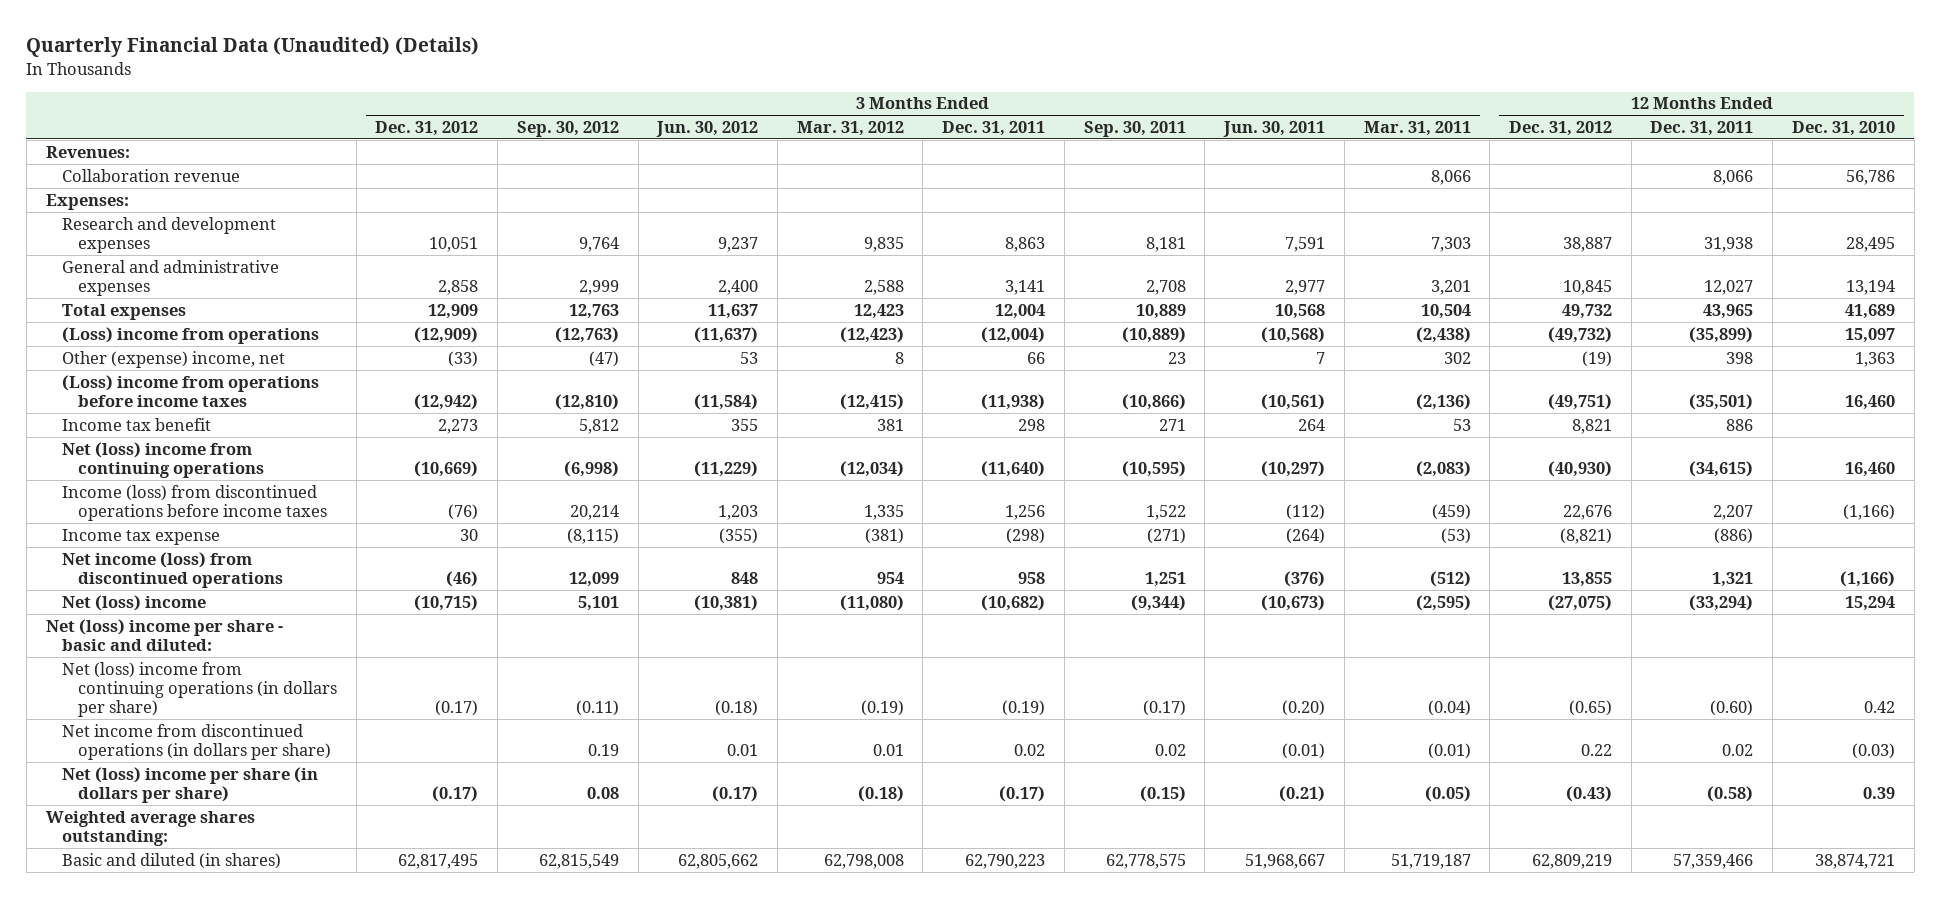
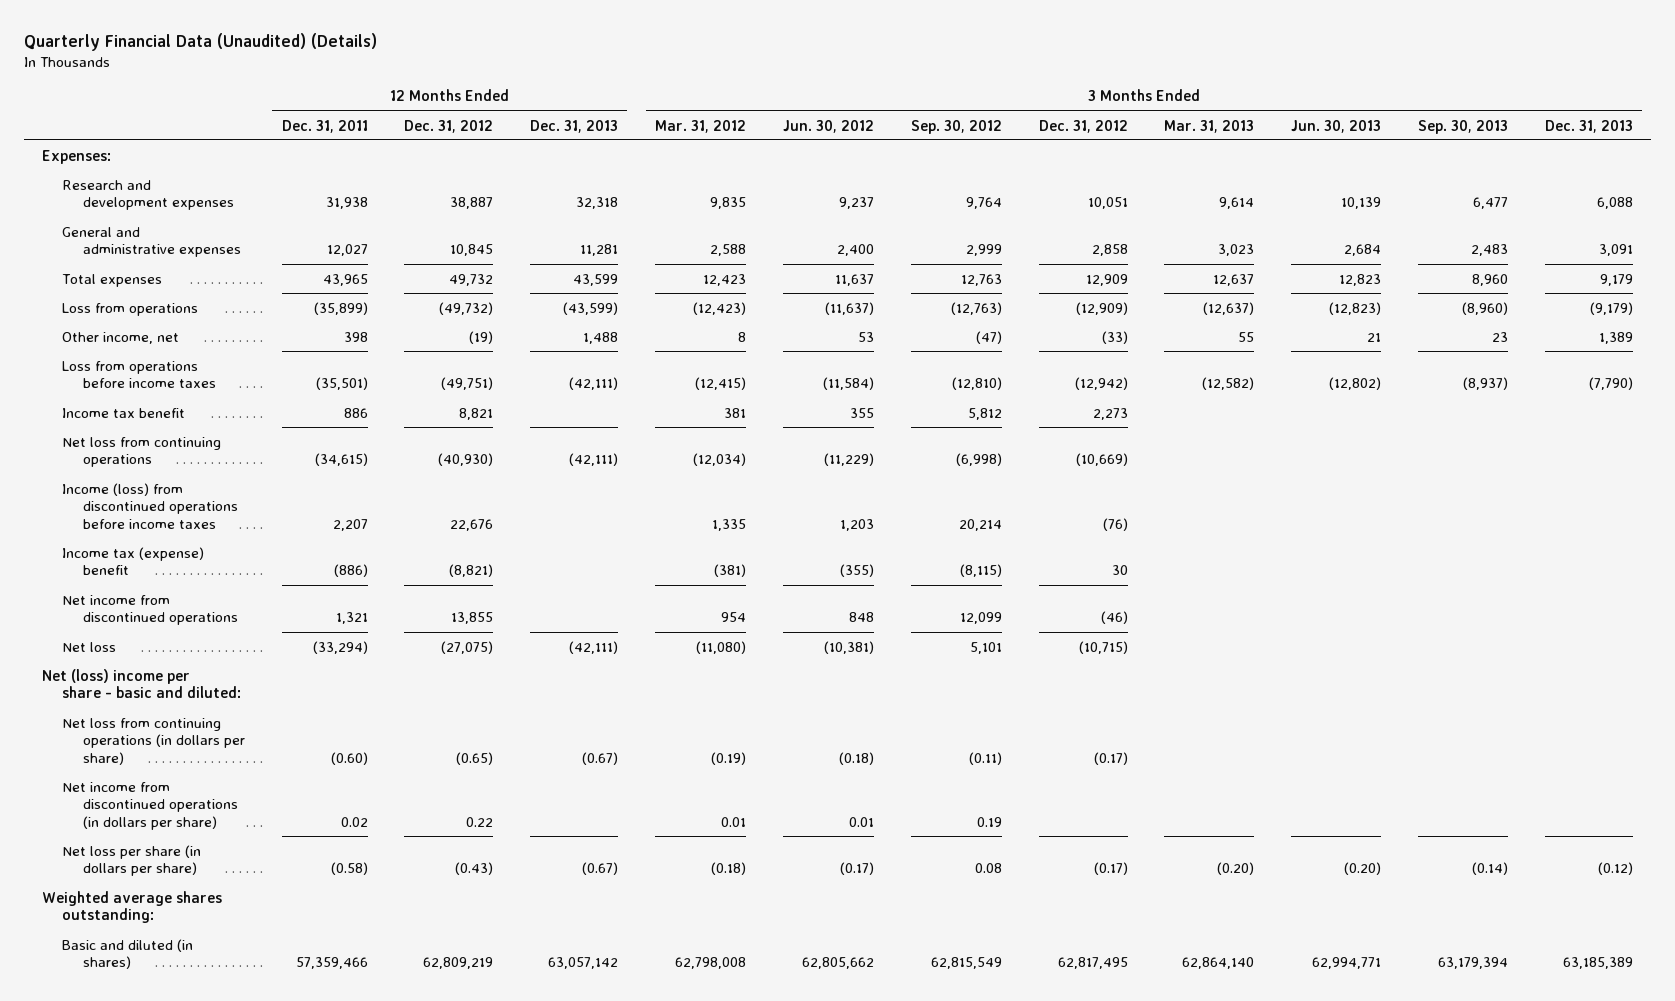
[942,121,1046,137] Dec. 31, 2011 -> none
[1083,121,1186,138] Sep. 30, 2011 -> none
[1223,121,1326,138] Jun. 30, 2011 -> none
[1363,121,1471,137] Mar. 31, 2011 -> none
[1791,121,1895,137] Dec. 31, 2010 -> none
none -> [530,119,619,133] Dec. 31, 2013
none -> [1164,119,1255,133] Mar. 31, 2013
none -> [1291,119,1382,133] Jun. 30, 2013
none -> [1417,119,1508,134] Sep. 30, 2013
none -> [1544,119,1633,133] Dec. 31, 2013
[45,145,130,158] Revenues: -> none
[61,168,240,182] Collaboration revenue -> none
[61,326,319,344] (Loss) income from operations -> [62,302,199,316] Loss from operations
[61,350,285,368] Other (expense) income, net -> [62,331,180,344] Other income, net
[61,374,319,408] (Loss) income from operations before income taxes -> [62,360,216,389] Loss from operations before income taxes
[61,441,264,479] Net (loss) income from continuing operations -> [62,436,222,468] Net loss from continuing operations
[61,528,220,545] Income tax expense -> [62,546,205,576] Income tax (expense) benefit
[61,551,283,589] Net income (loss) from discontinued operations -> [62,594,238,626] Net income from discontinued operations
[61,594,206,611] Net (loss) income -> [62,641,117,652] Net loss
[61,661,337,718] Net (loss) income from continuing operations (in dollars per share) -> [62,717,245,765] Net loss from continuing operations (in dollars per share)
[61,766,318,804] Net (loss) income per share (in dollars per share) -> [62,844,202,877] Net loss per share (in dollars per share)

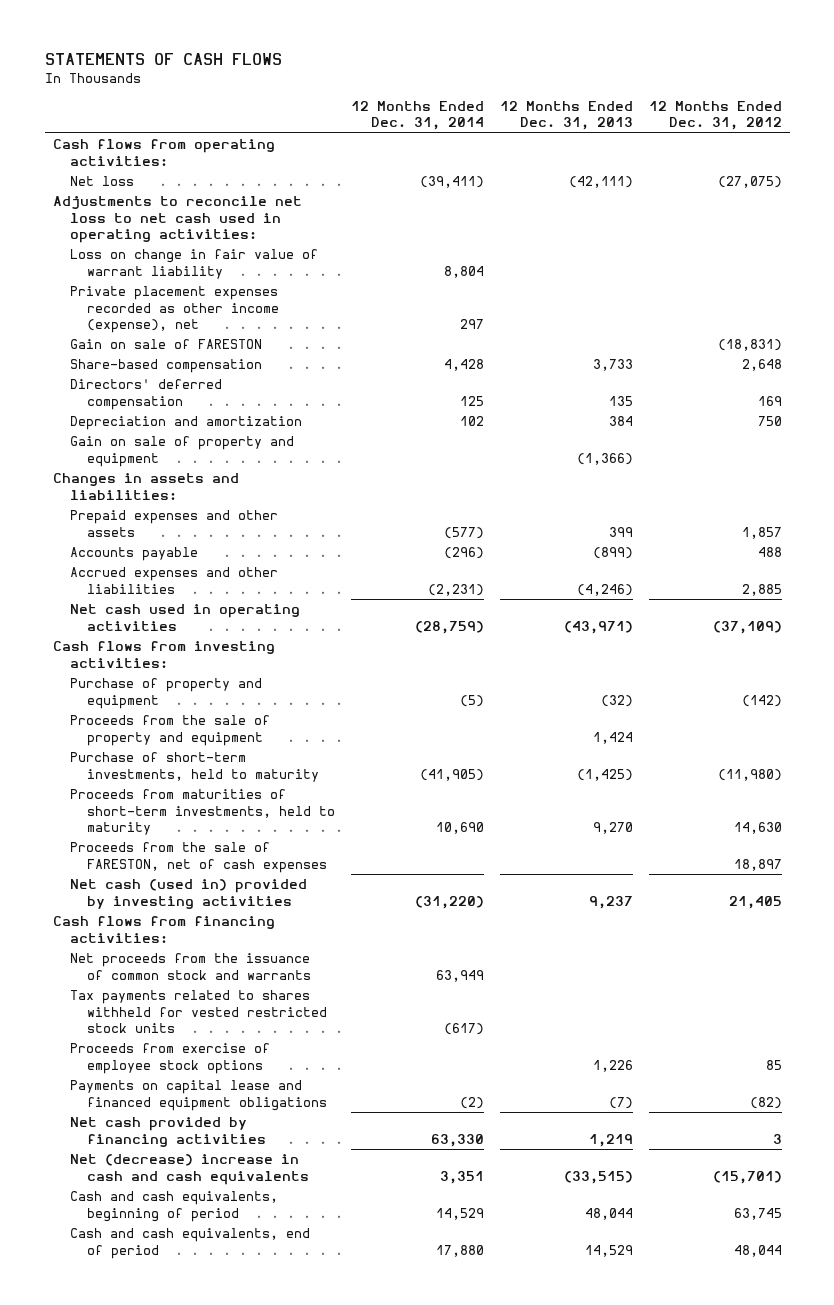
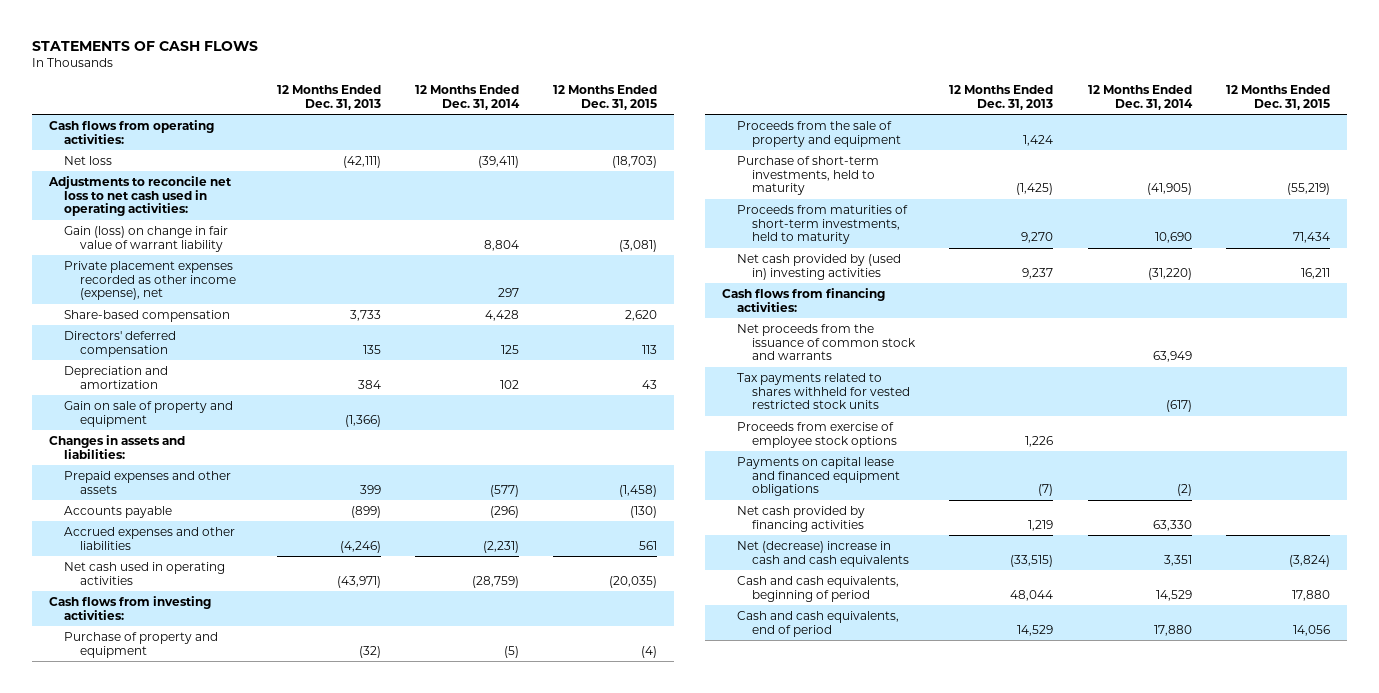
[648,100,782,131] 12 Months Ended Dec. 31, 2012 -> none
none -> [553,84,658,110] 12 Months Ended Dec. 31, 2015
[69,249,318,279] Loss on change in fair value of warrant liability -> [64,225,229,252] Gain (loss) on change in fair value of warrant liability
[69,339,262,350] Gain on sale of FARESTON -> none
[69,842,328,873] Proceeds from the sale of FARESTON, net of cash expenses -> none
[69,879,307,909] Net cash (used in) provided by investing activities -> [736,253,901,280] Net cash provided by (used in) investing activities

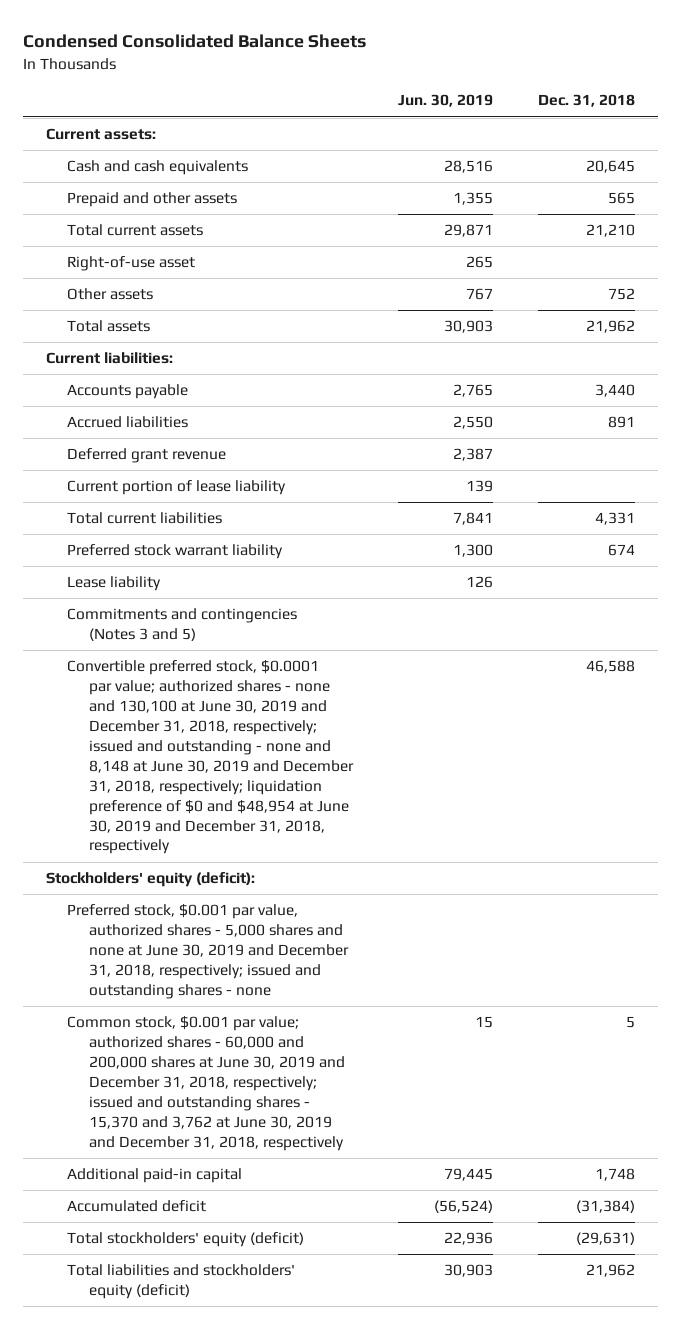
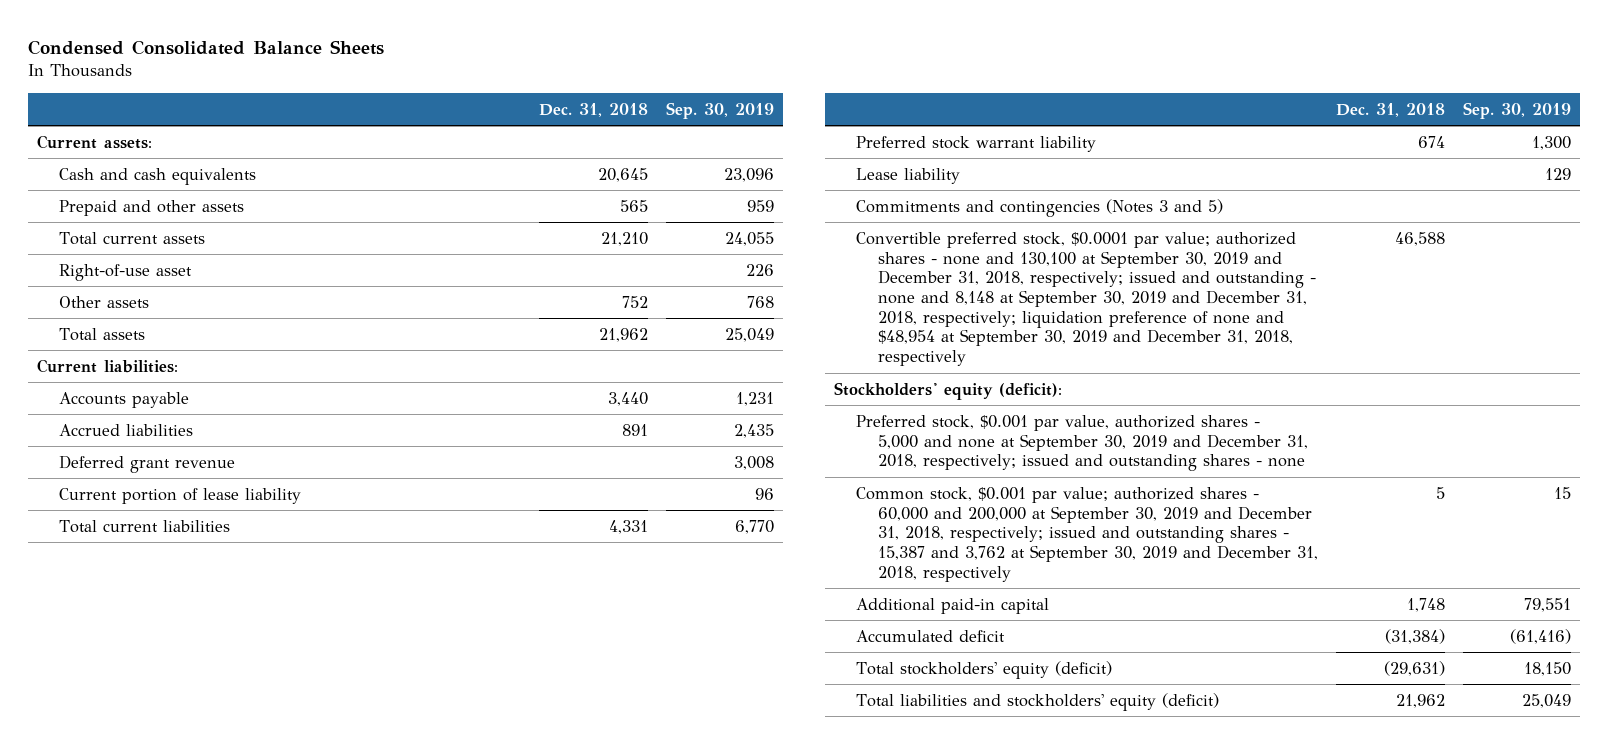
[397,94,493,108] Jun. 30, 2019 -> none
none -> [666,101,775,119] Sep. 30, 2019
[67,660,354,855] Convertible preferred stock, $0.0001 par value; authorized shares - none and 130,100 at June 30, 2019 and December 31, 2018, respectively; issued and outstanding - none and 8,148 at June 30, 2019 and December 31, 2018, respectively; liquidation preference of $0 and $48,954 at June 30, 2019 and December 31, 2018, respectively -> [855,231,1316,367] Convertible preferred stock, $0.0001 par value; authorized shares - none and 130,100 at September 30, 2019 and December 31, 2018, respectively; issued and outstanding - none and 8,148 at September 30, 2019 and December 31, 2018, respectively; liquidation preference of none and $48,954 at September 30, 2019 and December 31, 2018, respectively
[67,904,349,999] Preferred stock, $0.001 par value, authorized shares - 5,000 shares and none at June 30, 2019 and December 31, 2018, respectively; issued and outstanding shares - none -> [855,414,1308,472] Preferred stock, $0.001 par value, authorized shares - 5,000 and none at September 30, 2019 and December 31, 2018, respectively; issued and outstanding shares - none
[67,1016,345,1151] Common stock, $0.001 par value; authorized shares - 60,000 and 200,000 shares at June 30, 2019 and December 31, 2018, respectively; issued and outstanding shares - 15,370 and 3,762 at June 30, 2019 and December 31, 2018, respectively -> [855,486,1318,582] Common stock, $0.001 par value; authorized shares - 60,000 and 200,000 at September 30, 2019 and December 31, 2018, respectively; issued and outstanding shares - 15,387 and 3,762 at September 30, 2019 and December 31, 2018, respectively

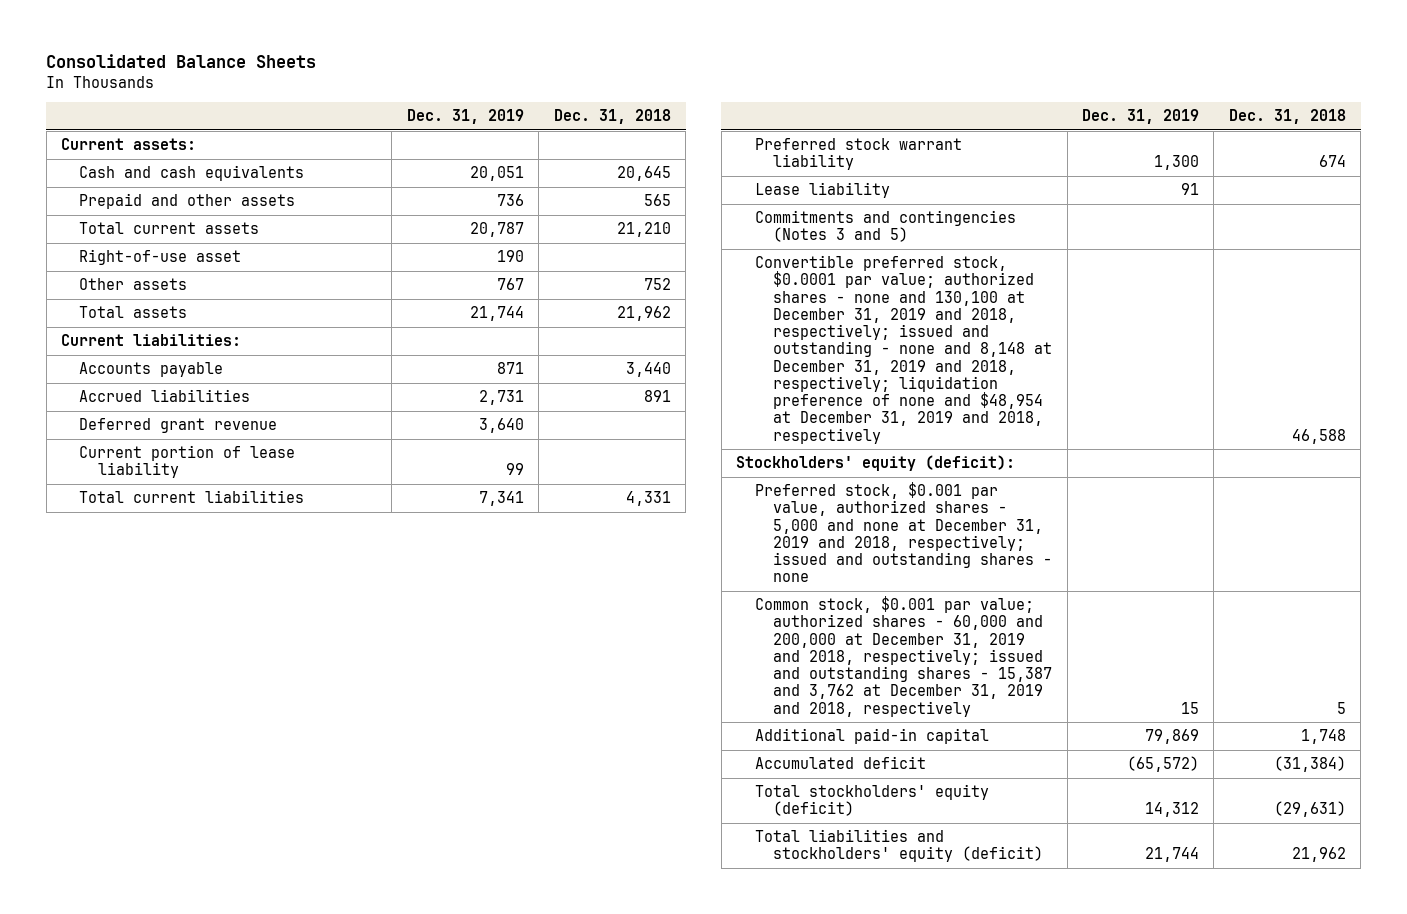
[27,39,384,55] Condensed Consolidated Balance Sheets -> [46,54,317,69] Consolidated Balance Sheets
[666,101,775,119] Sep. 30, 2019 -> none
none -> [406,109,524,125] Dec. 31, 2019
[855,231,1316,367] Convertible preferred stock, $0.0001 par value; authorized shares - none and 130,100 at September 30, 2019 and December 31, 2018, respectively; issued and outstanding - none and 8,148 at September 30, 2019 and December 31, 2018, respectively; liquidation preference of none and $48,954 at September 30, 2019 and December 31, 2018, respectively -> [754,255,1053,444] Convertible preferred stock, $0.0001 par value; authorized shares - none and 130,100 at December 31, 2019 and 2018, respectively; issued and outstanding - none and 8,148 at December 31, 2019 and 2018, respectively; liquidation preference of none and $48,954 at December 31, 2019 and 2018, respectively
[855,414,1308,472] Preferred stock, $0.001 par value, authorized shares - 5,000 and none at September 30, 2019 and December 31, 2018, respectively; issued and outstanding shares - none -> [754,482,1053,583] Preferred stock, $0.001 par value, authorized shares - 5,000 and none at December 31, 2019 and 2018, respectively; issued and outstanding shares - none
[855,486,1318,582] Common stock, $0.001 par value; authorized shares - 60,000 and 200,000 at September 30, 2019 and December 31, 2018, respectively; issued and outstanding shares - 15,387 and 3,762 at September 30, 2019 and December 31, 2018, respectively -> [754,596,1053,717] Common stock, $0.001 par value; authorized shares - 60,000 and 200,000 at December 31, 2019 and 2018, respectively; issued and outstanding shares - 15,387 and 3,762 at December 31, 2019 and 2018, respectively

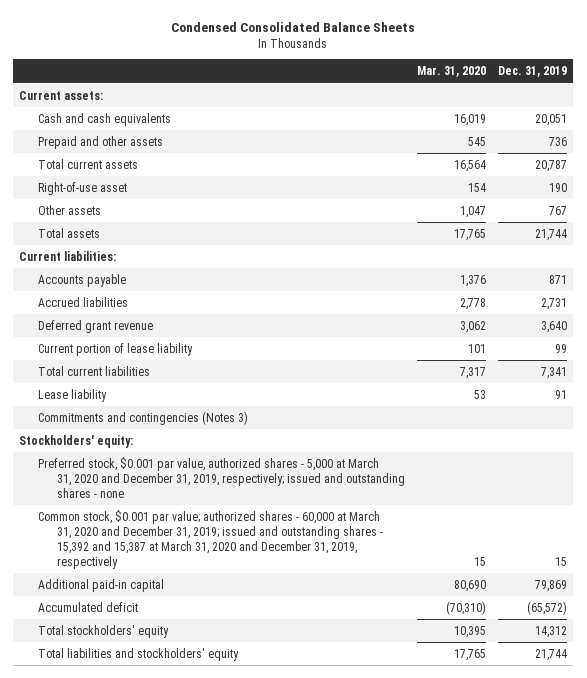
[46,54,317,69] Consolidated Balance Sheets -> [171,21,416,32] Condensed Consolidated Balance Sheets
[553,109,671,125] Dec. 31, 2018 -> none
none -> [417,66,487,78] Mar. 31, 2020
[754,138,962,171] Preferred stock warrant liability -> none
[754,255,1053,444] Convertible preferred stock, $0.0001 par value; authorized shares - none and 130,100 at December 31, 2019 and 2018, respectively; issued and outstanding - none and 8,148 at December 31, 2019 and 2018, respectively; liquidation preference of none and $48,954 at December 31, 2019 and 2018, respectively -> none
[754,210,1016,243] Commitments and contingencies (Notes 3 and 5) -> [38,410,249,425] Commitments and contingencies (Notes 3)
[736,455,1016,472] Stockholders' equity (deficit): -> [19,434,134,448] Stockholders' equity:
[754,482,1053,583] Preferred stock, $0.001 par value, authorized shares - 5,000 and none at December 31, 2019 and 2018, respectively; issued and outstanding shares - none -> [38,456,406,498] Preferred stock, $0.001 par value, authorized shares - 5,000 at March 31, 2020 and December 31, 2019, respectively; issued and outstanding shares - none
[754,596,1053,717] Common stock, $0.001 par value; authorized shares - 60,000 and 200,000 at December 31, 2019 and 2018, respectively; issued and outstanding shares - 15,387 and 3,762 at December 31, 2019 and 2018, respectively -> [38,509,384,569] Common stock, $0.001 par value; authorized shares - 60,000 at March 31, 2020 and December 31, 2019; issued and outstanding shares - 15,392 and 15,387 at March 31, 2020 and December 31, 2019, respectively
[754,784,989,817] Total stockholders' equity (deficit) -> [38,624,170,638] Total stockholders' equity
[754,829,1044,863] Total liabilities and stockholders' equity (deficit) -> [38,647,240,661] Total liabilities and stockholders' equity

